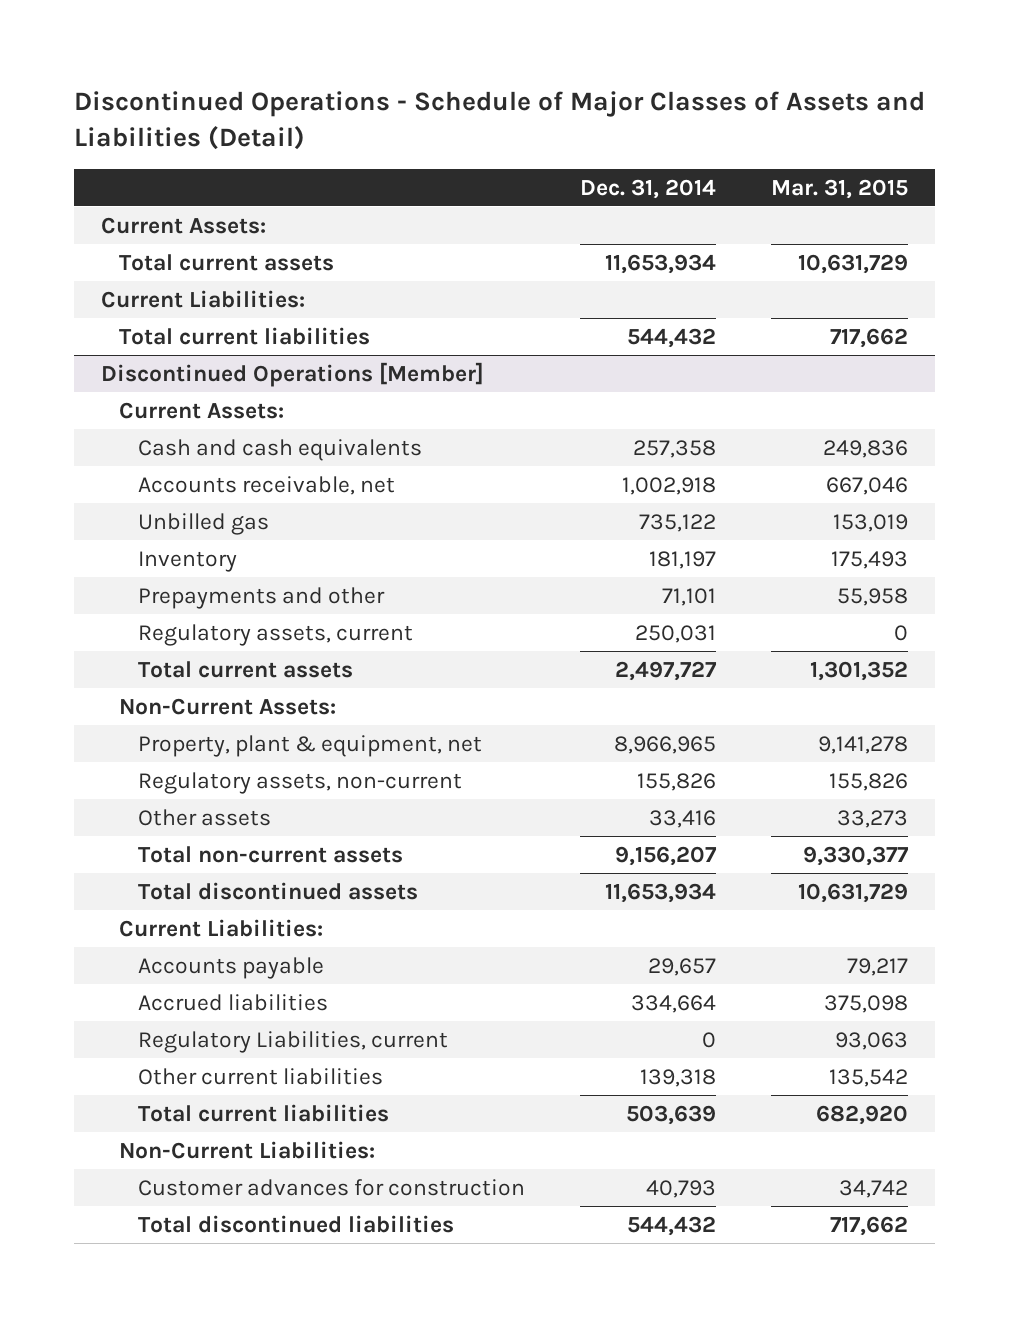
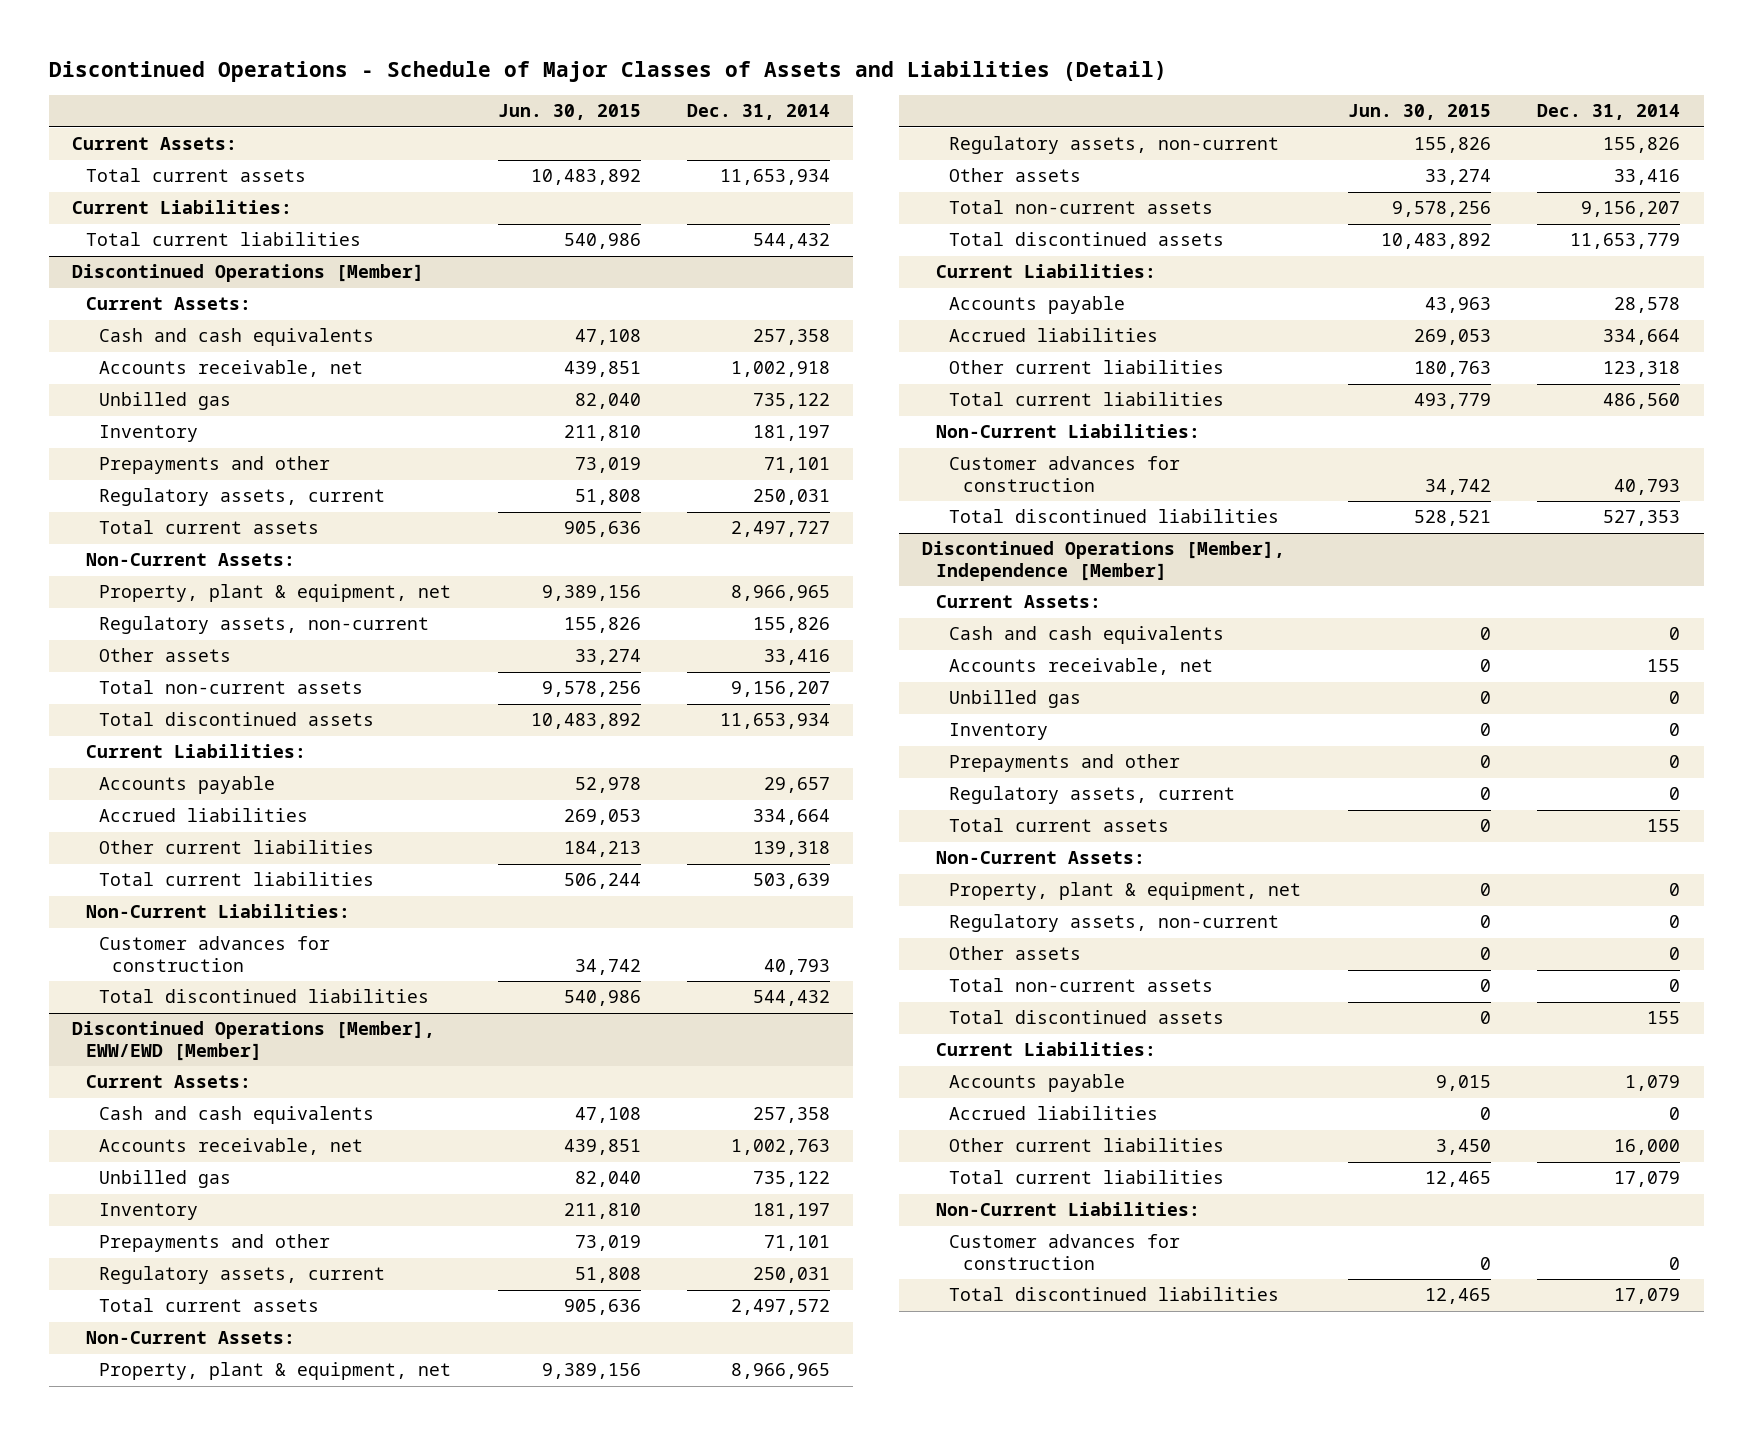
[770,178,908,199] Mar. 31, 2015 -> none
none -> [497,104,641,121] Jun. 30, 2015
[137,1030,448,1053] Regulatory Liabilities, current -> none
none -> [72,1021,436,1061] Discontinued Operations [Member], EWW/EWD [Member]
none -> [85,1075,251,1089] Current Assets:
none -> [98,1106,374,1125] Cash and cash equivalents
none -> [98,1138,363,1156] Accounts receivable, net
none -> [98,1170,231,1189] Unbilled gas
none -> [98,1203,198,1221] Inventory
none -> [98,1234,330,1253] Prepayments and other
none -> [98,1266,385,1285] Regulatory assets, current
none -> [98,1298,319,1313] Total current assets
none -> [85,1331,295,1345] Non-Current Assets:
none -> [98,1362,451,1381] Property, plant & equipment, net
none -> [949,136,1280,155] Regulatory assets, non-current
none -> [949,168,1082,183] Other assets
none -> [949,200,1214,215] Total non-current assets
none -> [949,232,1225,247] Total discontinued assets
none -> [935,264,1156,279] Current Liabilities:
none -> [949,296,1126,315] Accounts payable
none -> [949,328,1159,343] Accrued liabilities
none -> [949,360,1225,375] Other current liabilities
none -> [949,392,1225,407] Total current liabilities
none -> [935,424,1200,439] Non-Current Liabilities:
none -> [949,456,1181,492] Customer advances for construction
none -> [949,509,1280,524] Total discontinued liabilities
none -> [922,541,1286,581] Discontinued Operations [Member], Independence [Member]
none -> [935,595,1101,609] Current Assets:
none -> [949,626,1225,645] Cash and cash equivalents
none -> [949,658,1214,676] Accounts receivable, net
none -> [949,690,1082,709] Unbilled gas
none -> [949,723,1049,741] Inventory
none -> [949,754,1181,773] Prepayments and other
none -> [949,786,1236,805] Regulatory assets, current
none -> [949,818,1170,833] Total current assets
none -> [935,851,1145,865] Non-Current Assets:
none -> [949,882,1302,901] Property, plant & equipment, net
none -> [949,914,1280,933] Regulatory assets, non-current
none -> [949,946,1082,961] Other assets
none -> [949,978,1214,993] Total non-current assets
none -> [949,1010,1225,1025] Total discontinued assets
none -> [935,1042,1156,1057] Current Liabilities:
none -> [949,1074,1126,1093] Accounts payable
none -> [949,1106,1159,1121] Accrued liabilities
none -> [949,1138,1225,1153] Other current liabilities
none -> [949,1170,1225,1185] Total current liabilities
none -> [935,1202,1200,1217] Non-Current Liabilities:
none -> [949,1234,1181,1270] Customer advances for construction
none -> [949,1287,1280,1302] Total discontinued liabilities

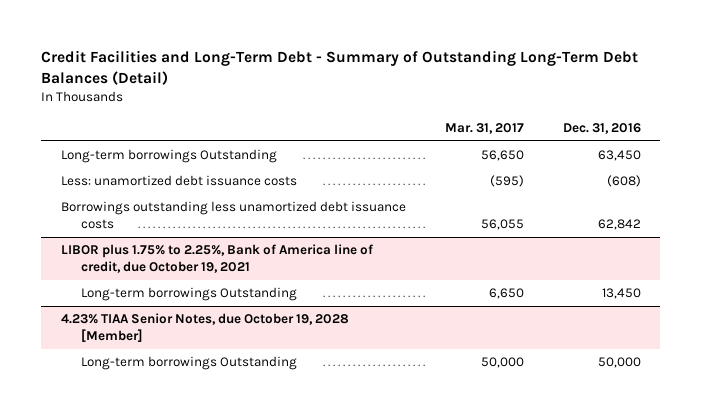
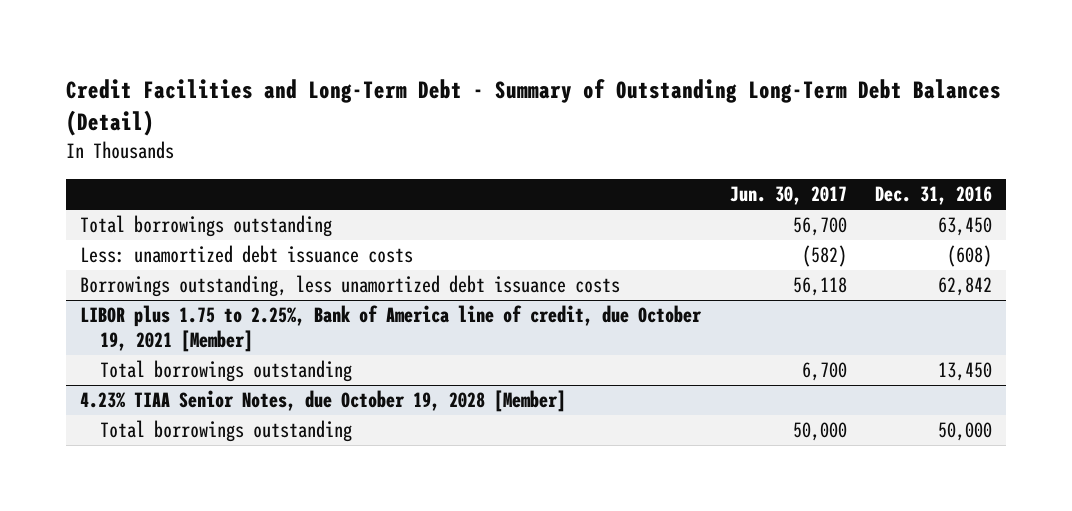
[444,122,524,134] Mar. 31, 2017 -> none
none -> [729,185,847,205] Jun. 30, 2017
[60,149,277,164] Long-term borrowings Outstanding -> [80,215,333,238] Total borrowings outstanding
[60,201,406,230] Borrowings outstanding less unamortized debt issuance costs -> [80,275,621,298] Borrowings outstanding, less unamortized debt issuance costs
[60,244,373,274] LIBOR plus 1.75% to 2.25%, Bank of America line of credit, due October 19, 2021 -> [80,305,703,353] LIBOR plus 1.75 to 2.25%, Bank of America line of credit, due October 19, 2021 [Member]
[81,287,298,302] Long-term borrowings Outstanding -> [100,360,353,383] Total borrowings outstanding
[81,356,298,371] Long-term borrowings Outstanding -> [100,420,353,443] Total borrowings outstanding

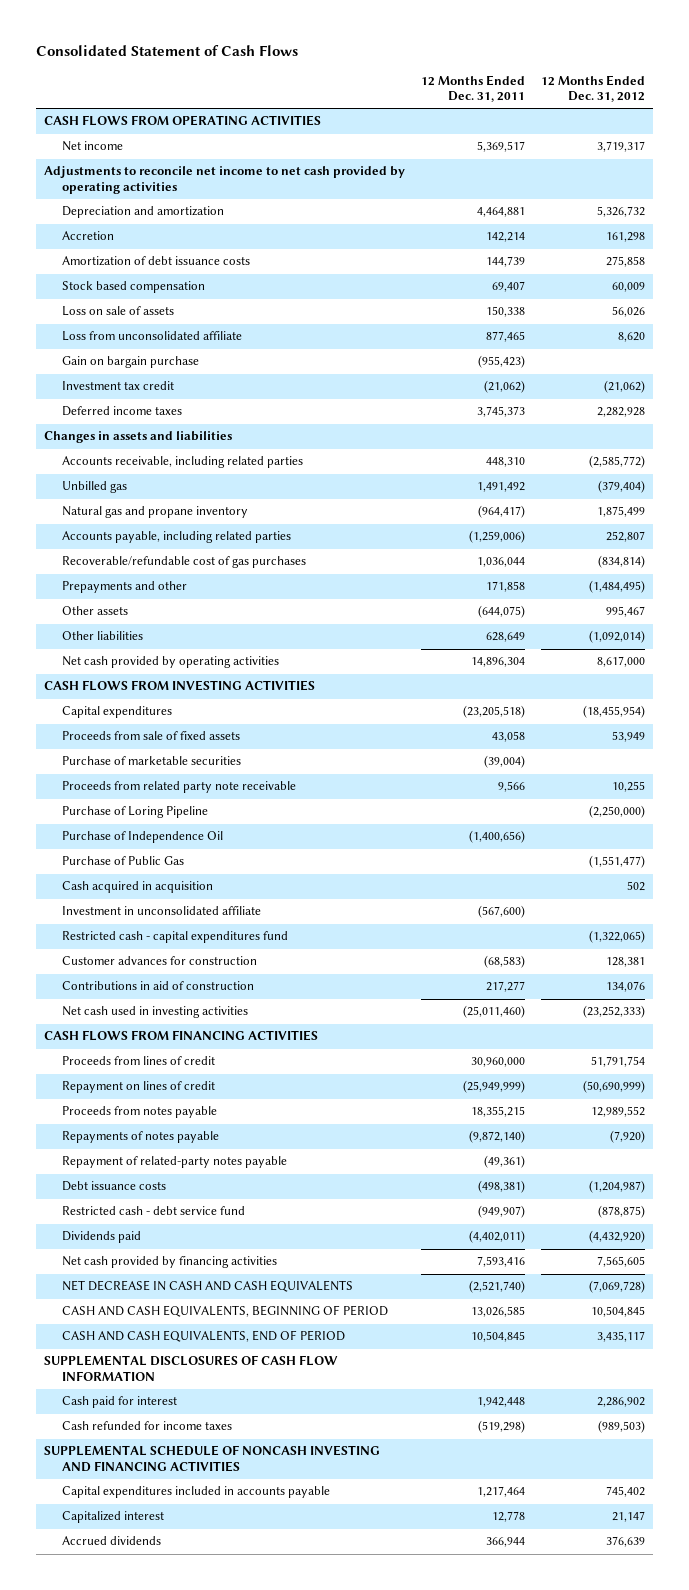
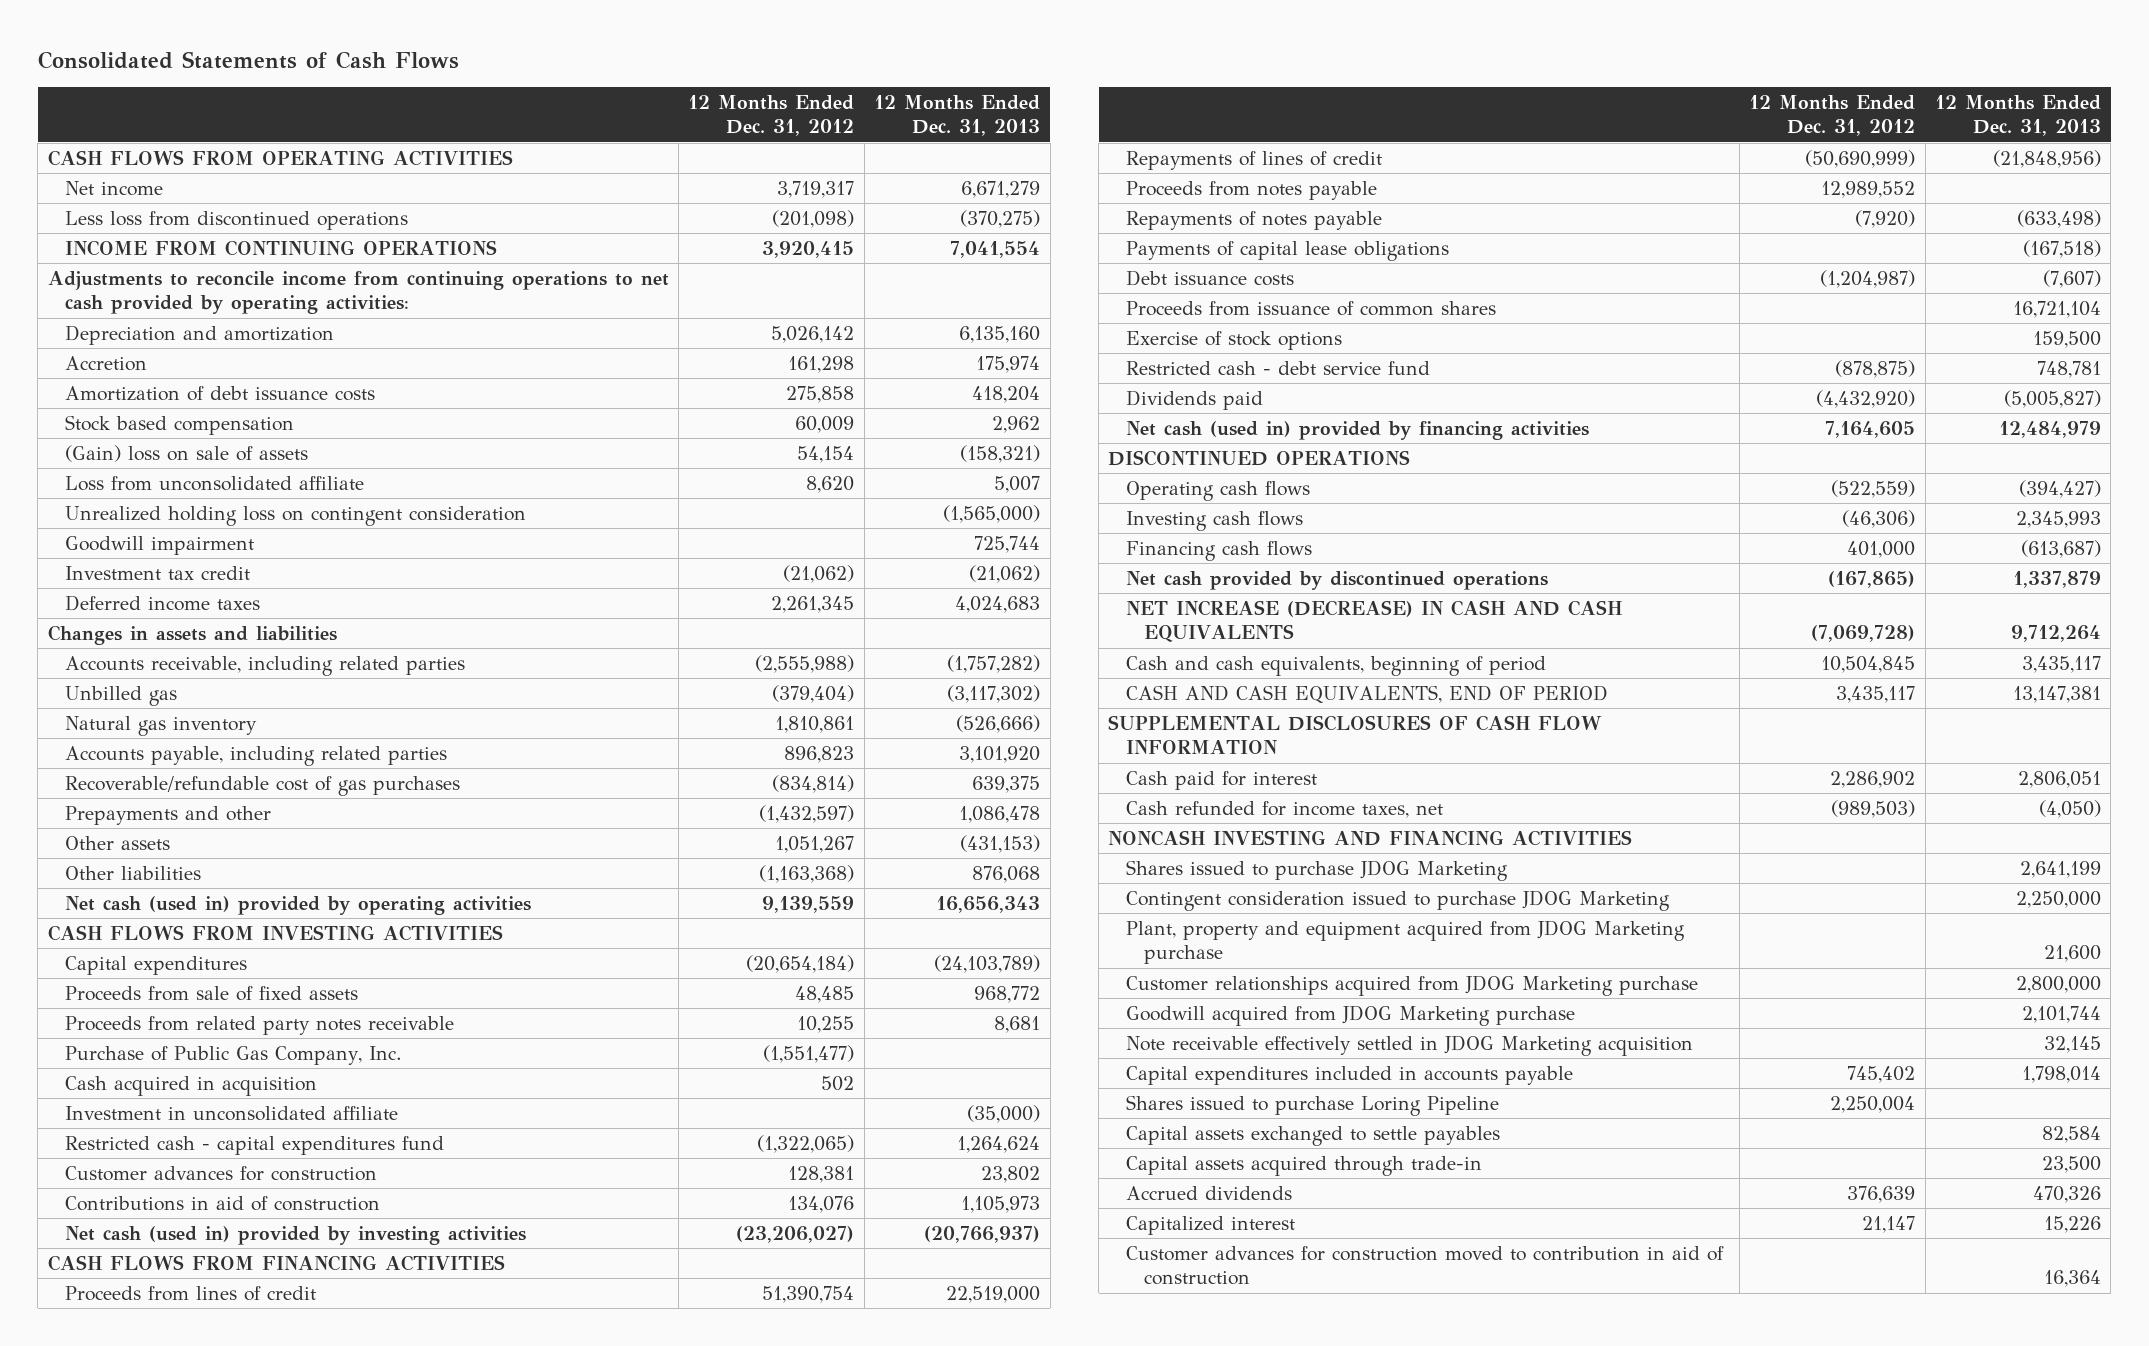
[35,44,298,56] Consolidated Statement of Cash Flows -> [37,50,459,69] Consolidated Statements of Cash Flows
[420,75,525,103] 12 Months Ended Dec. 31, 2011 -> none
none -> [874,95,1041,137] 12 Months Ended Dec. 31, 2013
none -> [65,210,409,230] Less loss from discontinued operations
none -> [65,239,498,256] INCOME FROM CONTINUING OPERATIONS
[43,166,405,194] Adjustments to reconcile net income to net cash provided by operating activities -> [47,270,669,315] Adjustments to reconcile income from continuing operations to net cash provided by operating activities:
[596,206,645,218] 5,326,732 -> [771,325,855,343] 5,026,142
[61,306,174,317] Loss on sale of assets -> [65,444,309,462] (Gain) loss on sale of assets
[611,306,645,318] 56,026 -> [797,445,855,463] 54,154
[61,356,199,369] Gain on bargain purchase -> none
none -> [65,505,527,526] Unrealized holding loss on contingent consideration
none -> [65,535,255,555] Goodwill impairment
[596,407,645,418] 2,282,928 -> [771,595,855,613] 2,261,345
[588,455,645,469] (2,585,772) -> [755,654,855,673] (2,555,988)
[61,506,248,519] Natural gas and propane inventory -> [65,715,258,736] Natural gas inventory
[596,506,645,518] 1,875,499 -> [775,715,855,733] 1,810,861
[605,531,645,543] 252,807 -> [784,745,855,763] 896,823
[588,580,645,594] (1,484,495) -> [759,804,855,823] (1,432,597)
[605,606,645,618] 995,467 -> [775,835,855,853] 1,051,267
[588,630,645,644] (1,092,014) -> [759,864,855,883] (1,163,368)
[61,656,279,669] Net cash provided by operating activities -> [65,895,532,915] Net cash (used in) provided by operating activities
[596,656,645,668] 8,617,000 -> [762,895,855,913] 9,139,559
[61,756,241,766] Purchase of marketable securities -> none
[61,806,208,819] Purchase of Loring Pipeline -> none
[61,831,223,844] Purchase of Independence Oil -> none
[582,705,645,719] (18,455,954) -> [746,954,855,973] (20,654,184)
[611,731,645,743] 53,949 -> [795,985,855,1003] 48,485
[61,781,296,794] Proceeds from related party note receivable -> [65,1015,455,1035] Proceeds from related party notes receivable
[61,856,184,866] Purchase of Public Gas -> [65,1045,403,1065] Purchase of Public Gas Company, Inc.
[61,1006,248,1019] Net cash used in investing activities -> [65,1225,527,1245] Net cash (used in) provided by investing activities
[582,1005,645,1019] (23,252,333) -> [736,1225,855,1243] (23,206,027)
[590,1056,645,1068] 51,791,754 -> [762,1285,855,1303] 51,390,754
[61,1081,215,1094] Repayment on lines of credit -> [1126,150,1383,170] Repayments of lines of credit
[61,1156,287,1169] Repayment of related-party notes payable -> none
none -> [1126,240,1450,261] Payments of capital lease obligations
none -> [1126,300,1497,316] Proceeds from issuance of common shares
none -> [1126,330,1343,350] Exercise of stock options
[61,1256,277,1269] Net cash provided by financing activities -> [1126,420,1590,440] Net cash (used in) provided by financing activities
[596,1256,645,1268] 7,565,605 -> [1825,420,1916,438] 7,164,605
none -> [1108,449,1411,466] DISCONTINUED OPERATIONS
none -> [1126,480,1311,501] Operating cash flows
none -> [1126,510,1304,531] Investing cash flows
none -> [1126,540,1313,561] Financing cash flows
none -> [1126,570,1549,590] Net cash provided by discontinued operations
[61,1280,353,1293] NET DECREASE IN CASH AND CASH EQUIVALENTS -> [1126,599,1623,643] NET INCREASE (DECREASE) IN CASH AND CASH EQUIVALENTS
[61,1305,388,1318] CASH AND CASH EQUIVALENTS, BEGINNING OF PERIOD -> [1126,655,1547,676] Cash and cash equivalents, beginning of period
[61,1421,232,1431] Cash refunded for income taxes -> [1126,800,1444,818] Cash refunded for income taxes, net
[43,1445,380,1472] SUPPLEMENTAL SCHEDULE OF NONCASH INVESTING AND FINANCING ACTIVITIES -> [1108,829,1633,846] NONCASH INVESTING AND FINANCING ACTIVITIES
none -> [1126,859,1509,881] Shares issued to purchase JDOG Marketing
none -> [1126,889,1671,911] Contingent consideration issued to purchase JDOG Marketing
none -> [1126,919,1686,965] Plant, property and equipment acquired from JDOG Marketing purchase
none -> [1126,974,1699,996] Customer relationships acquired from JDOG Marketing purchase
none -> [1126,1004,1576,1026] Goodwill acquired from JDOG Marketing purchase
none -> [1126,1034,1694,1056] Note receivable effectively settled in JDOG Marketing acquisition
none -> [1126,1094,1500,1116] Shares issued to purchase Loring Pipeline
none -> [1126,1125,1501,1146] Capital assets exchanged to settle payables
none -> [1126,1155,1483,1176] Capital assets acquired through trade-in
[61,1511,164,1524] Capitalized interest -> [1126,1215,1296,1235] Capitalized interest
none -> [1126,1245,1725,1286] Customer advances for construction moved to contribution in aid of construction

